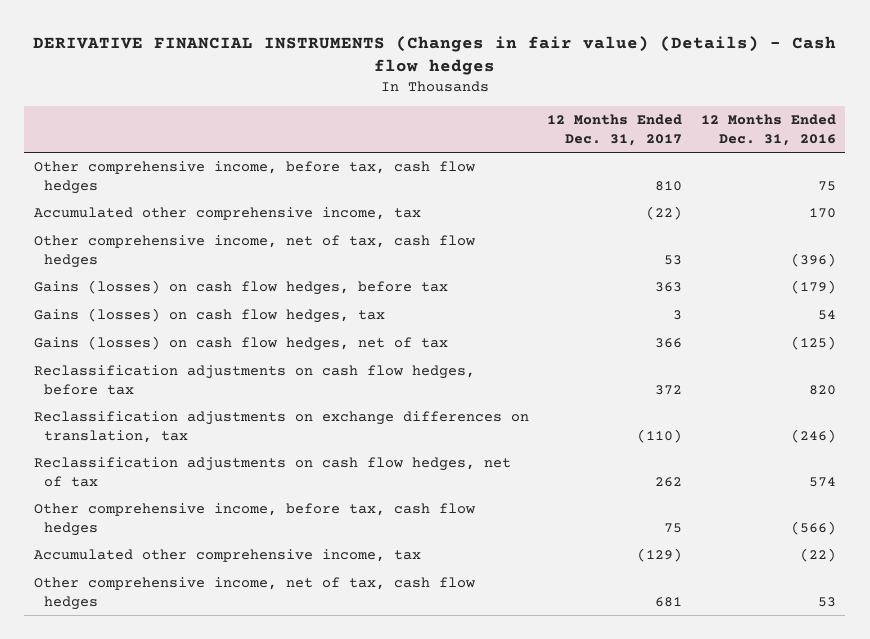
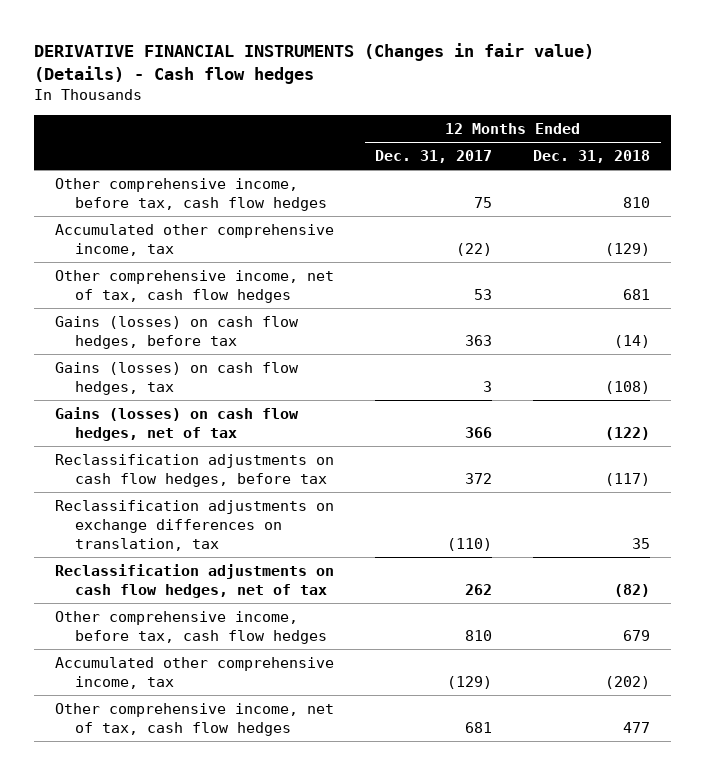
[700,114,836,147] 12 Months Ended Dec. 31, 2016 -> none
none -> [533,150,651,164] Dec. 31, 2018
[33,503,476,536] Other comprehensive income, before tax, cash flow hedges -> [55,177,327,211] Other comprehensive income, before tax, cash flow hedges
[33,161,476,194] Other comprehensive income, before tax, cash flow hedges -> [55,610,327,644] Other comprehensive income, before tax, cash flow hedges

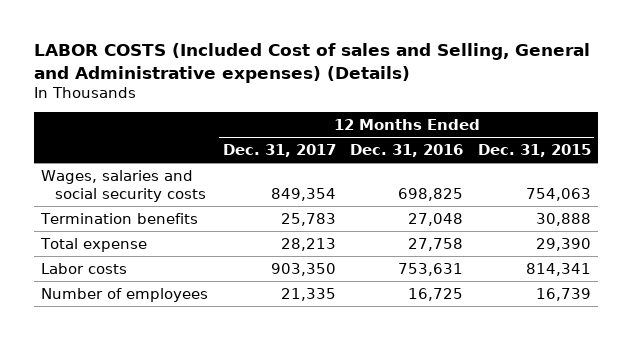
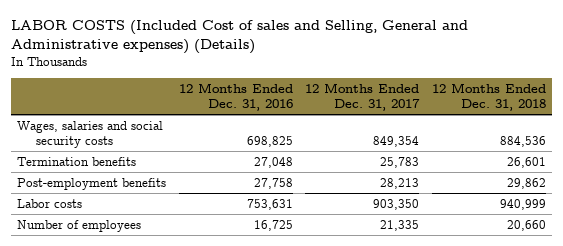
[477,143,591,157] Dec. 31, 2015 -> none
none -> [431,83,546,111] 12 Months Ended Dec. 31, 2018
[40,237,148,252] Total expense -> [16,177,166,190] Post-employment benefits

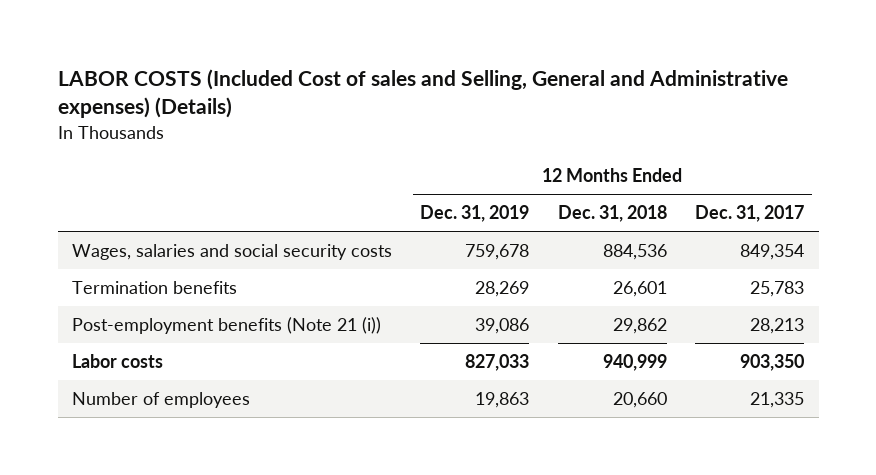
[178,83,293,111] 12 Months Ended Dec. 31, 2016 -> none
none -> [420,205,530,223] Dec. 31, 2019
[16,177,166,190] Post-employment benefits -> [71,317,381,335] Post-employment benefits (Note 21 (i))

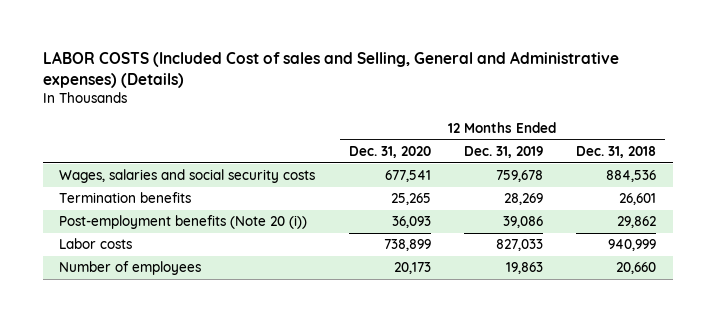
[695,205,805,223] Dec. 31, 2017 -> none
none -> [348,145,431,158] Dec. 31, 2020
[71,317,381,335] Post-employment benefits (Note 21 (i)) -> [59,215,308,230] Post-employment benefits (Note 20 (i))

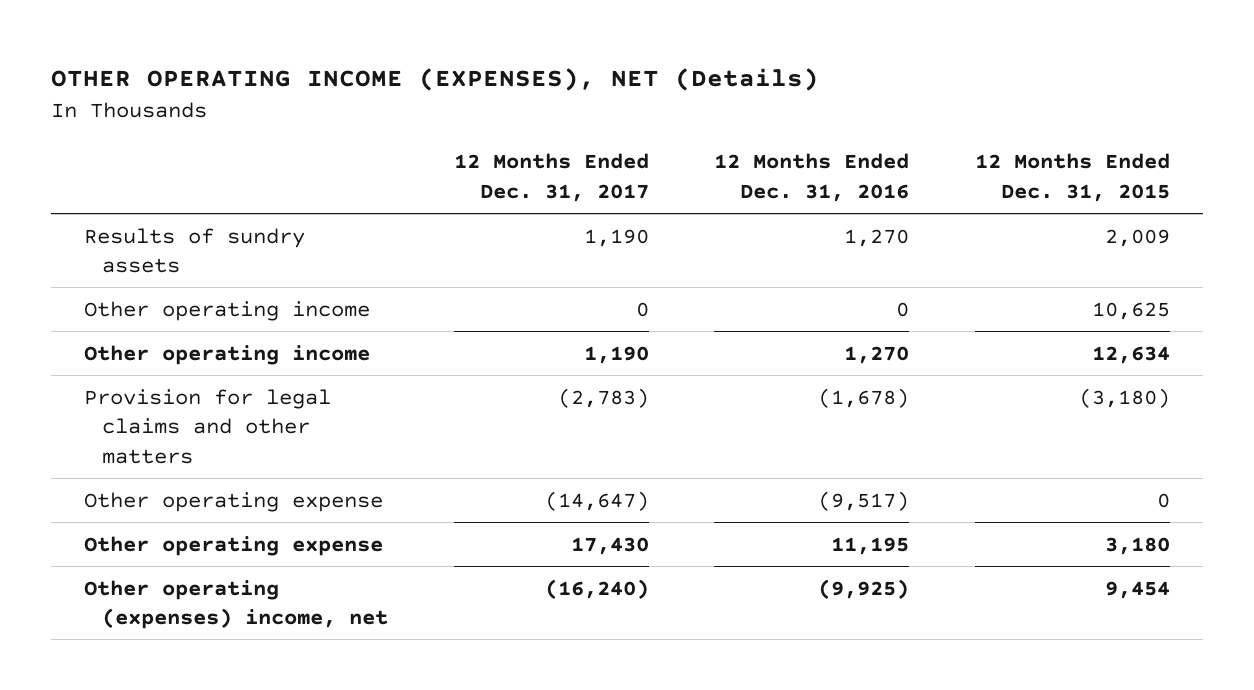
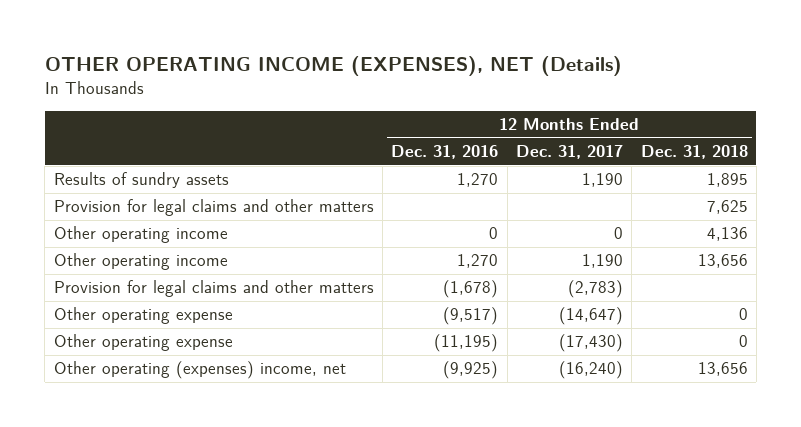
[974,153,1170,202] 12 Months Ended Dec. 31, 2015 -> none
none -> [640,145,748,160] Dec. 31, 2018
none -> [53,199,374,217] Provision for legal claims and other matters
[570,536,649,555] 17,430 -> [558,334,623,353] (17,430)
[831,536,910,555] 11,195 -> [434,334,499,353] (11,195)

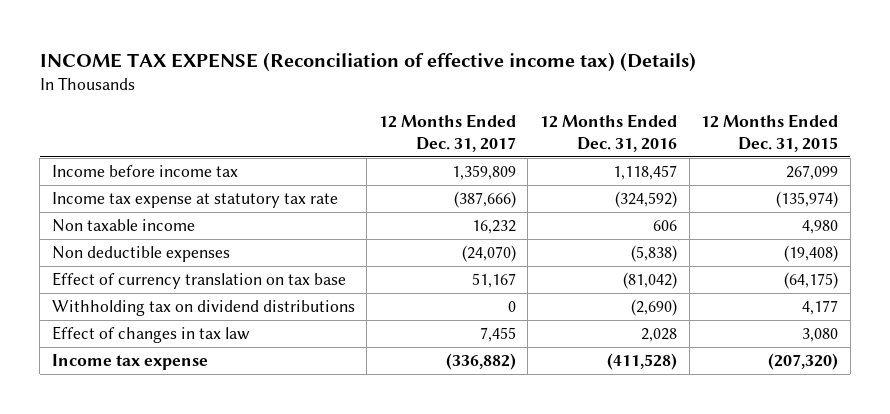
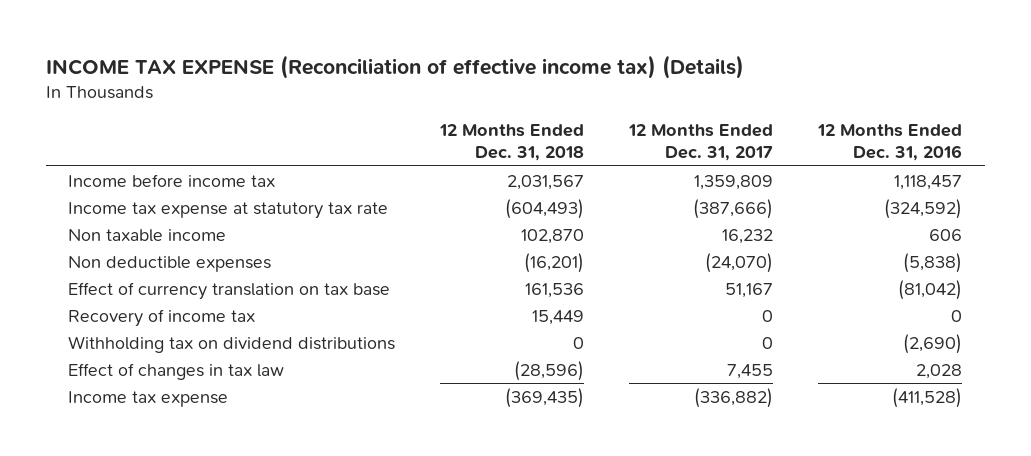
[701,113,839,152] 12 Months Ended Dec. 31, 2015 -> none
none -> [439,123,585,162] 12 Months Ended Dec. 31, 2018
none -> [68,308,256,327] Recovery of income tax

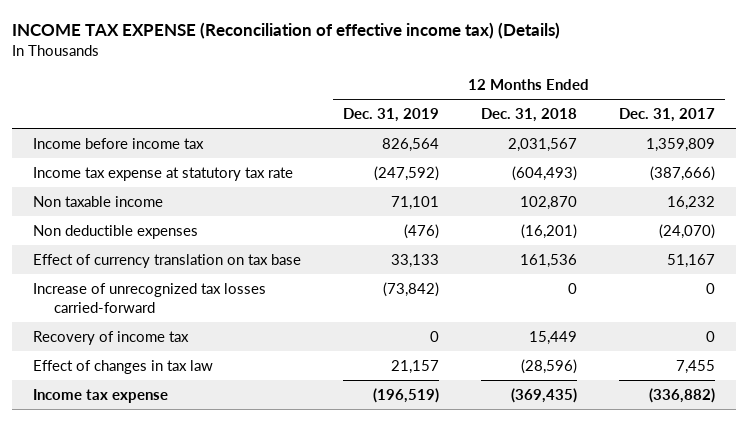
[817,123,963,162] 12 Months Ended Dec. 31, 2016 -> none
none -> [343,108,440,123] Dec. 31, 2019
none -> [33,282,267,313] Increase of unrecognized tax losses carried-forward
[68,335,396,353] Withholding tax on dividend distributions -> none

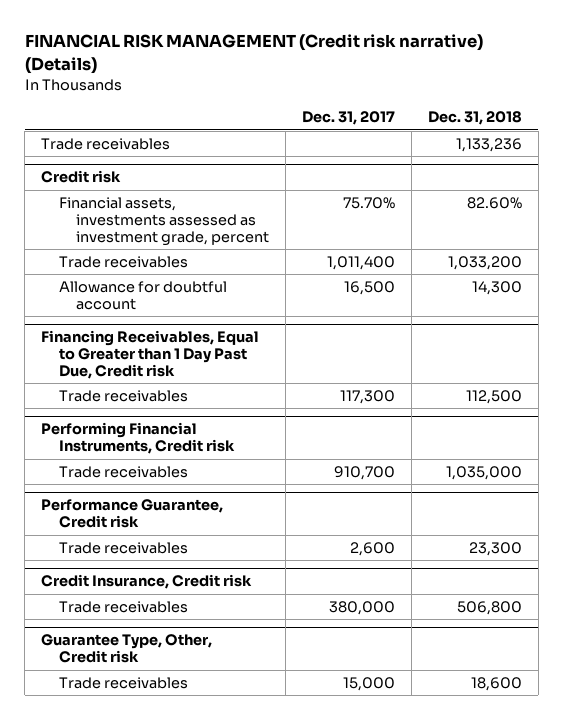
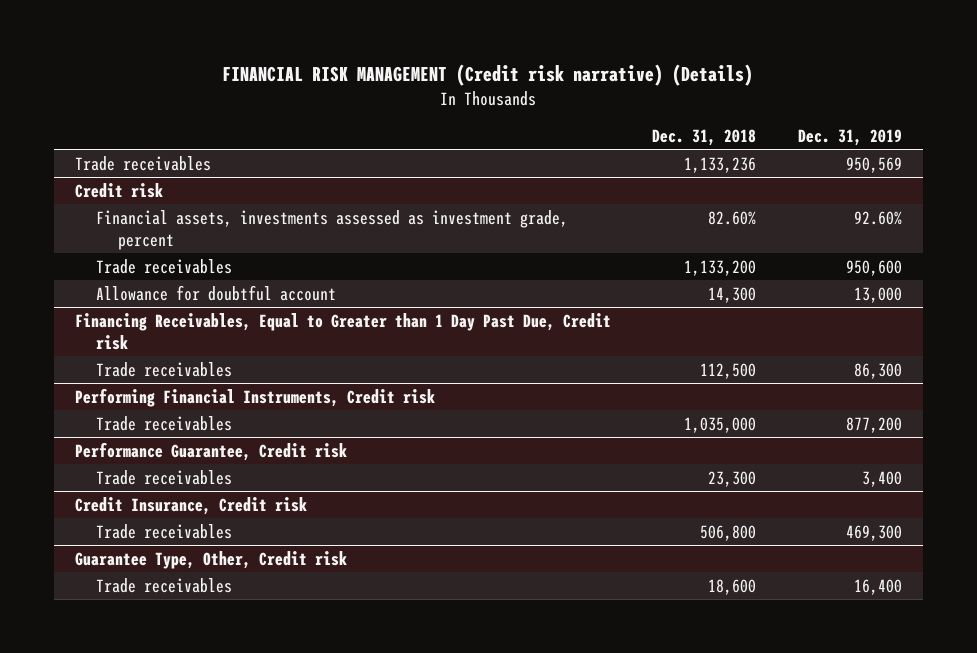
[302,111,396,126] Dec. 31, 2017 -> none
none -> [797,128,902,146] Dec. 31, 2019
[447,256,522,271] 1,033,200 -> [684,259,757,276] 1,133,200

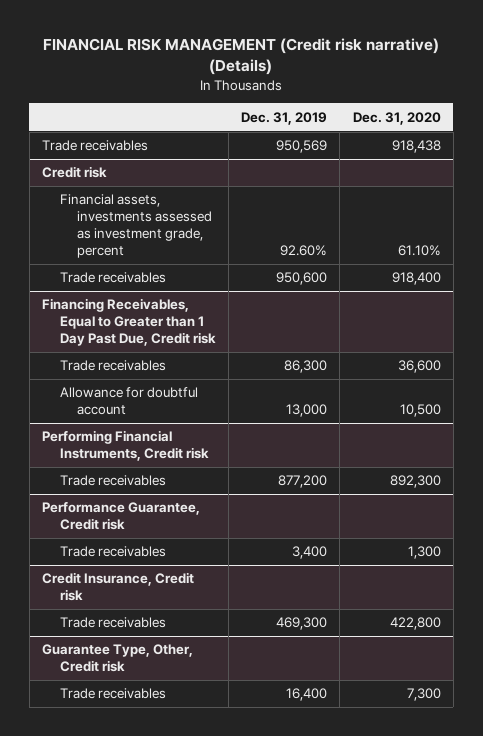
[652,128,757,146] Dec. 31, 2018 -> none
none -> [352,111,441,125] Dec. 31, 2020
[96,284,337,301] Allowance for doubtful account -> none
none -> [59,387,198,416] Allowance for doubtful account

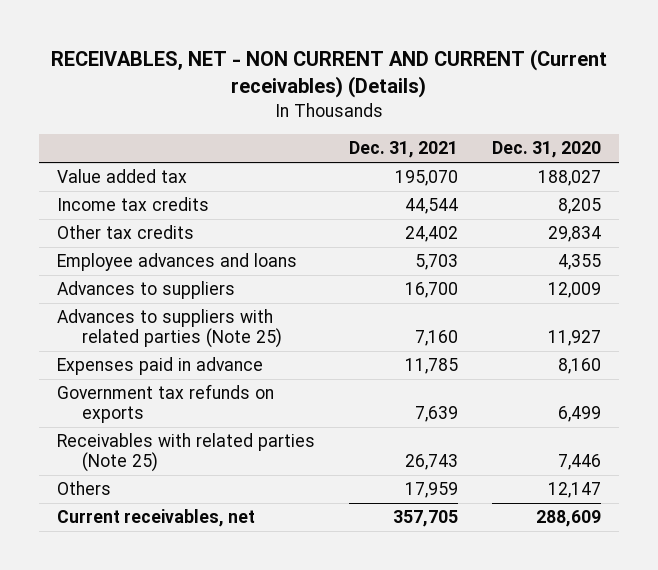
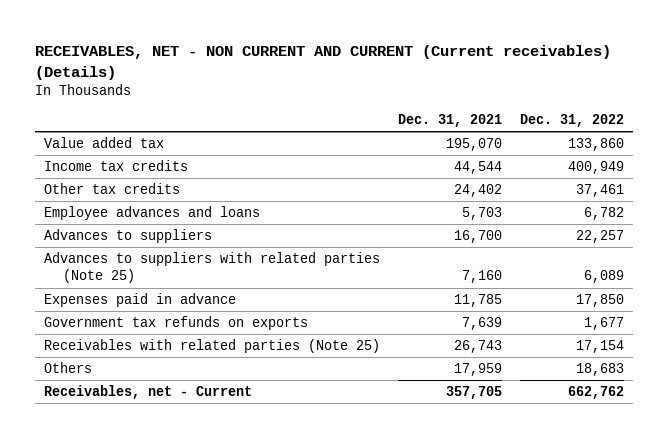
[492,141,602,159] Dec. 31, 2020 -> none
none -> [520,114,625,128] Dec. 31, 2022
[56,509,255,528] Current receivables, net -> [44,385,253,400] Receivables, net - Current

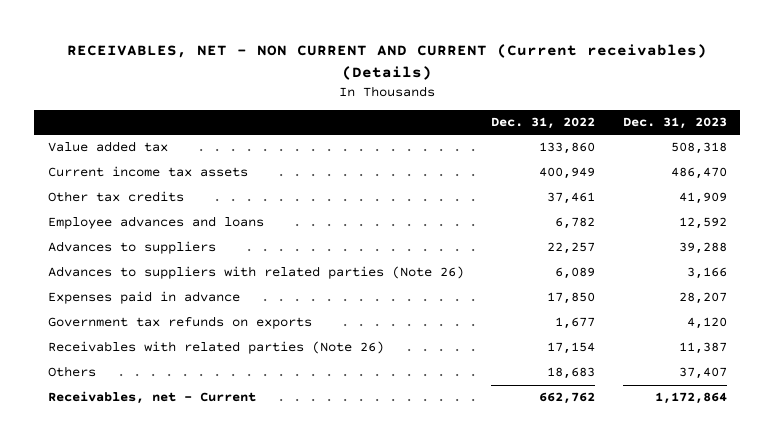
[398,114,503,128] Dec. 31, 2021 -> none
none -> [622,117,727,130] Dec. 31, 2023
[44,160,189,172] Income tax credits -> [47,166,248,178] Current income tax assets
[44,252,381,284] Advances to suppliers with related parties (Note 25) -> [47,266,464,280] Advances to suppliers with related parties (Note 26)
[44,339,381,354] Receivables with related parties (Note 25) -> [47,341,384,355] Receivables with related parties (Note 26)

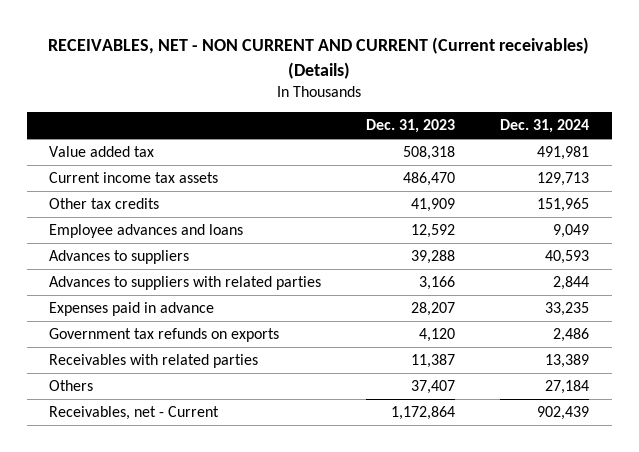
[491,117,596,130] Dec. 31, 2022 -> none
none -> [500,119,590,134] Dec. 31, 2024
[47,266,464,280] Advances to suppliers with related parties (Note 26) -> [49,275,322,290] Advances to suppliers with related parties
[47,341,384,355] Receivables with related parties (Note 26) -> [49,353,259,368] Receivables with related parties

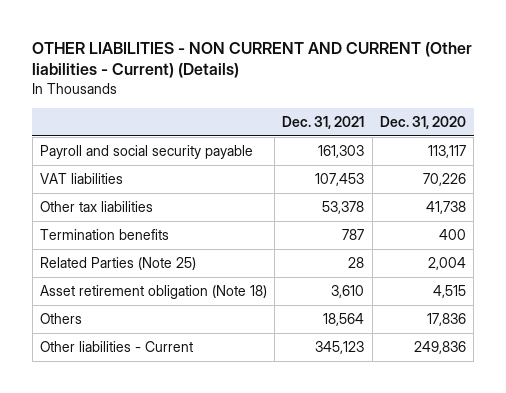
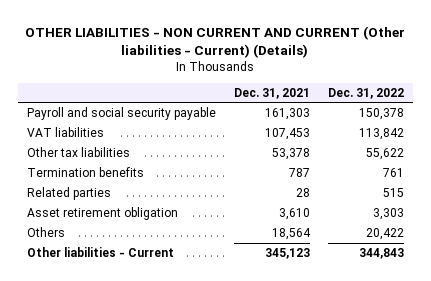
[380,115,467,129] Dec. 31, 2020 -> none
none -> [327,87,404,99] Dec. 31, 2022
[39,257,196,271] Related Parties (Note 25) -> [27,187,112,201] Related parties
[39,285,267,300] Asset retirement obligation (Note 18) -> [27,207,179,221] Asset retirement obligation

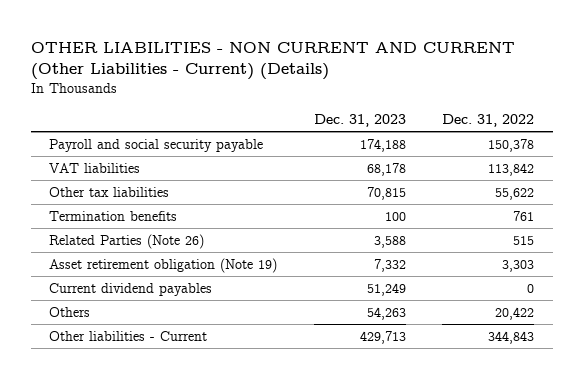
[25,25,406,58] OTHER LIABILITIES - NON CURRENT AND CURRENT (Other liabilities - Current) (Details) -> [31,41,516,81] OTHER LIABILITIES - NON CURRENT AND CURRENT (Other Liabilities - Current) (Details)
[233,87,310,99] Dec. 31, 2021 -> none
none -> [313,113,406,127] Dec. 31, 2023
[27,187,112,201] Related parties -> [49,233,205,249] Related Parties (Note 26)
[27,207,179,221] Asset retirement obligation -> [49,257,278,273] Asset retirement obligation (Note 19)
none -> [49,282,213,296] Current dividend payables

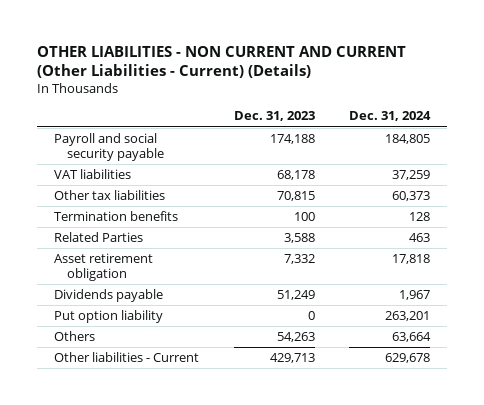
[442,113,535,127] Dec. 31, 2022 -> none
none -> [348,111,431,122] Dec. 31, 2024
[49,233,205,249] Related Parties (Note 26) -> [54,231,144,242] Related Parties
[49,257,278,273] Asset retirement obligation (Note 19) -> [54,252,154,281] Asset retirement obligation
[49,282,213,296] Current dividend payables -> [54,288,164,302] Dividends payable
none -> [54,309,164,323] Put option liability

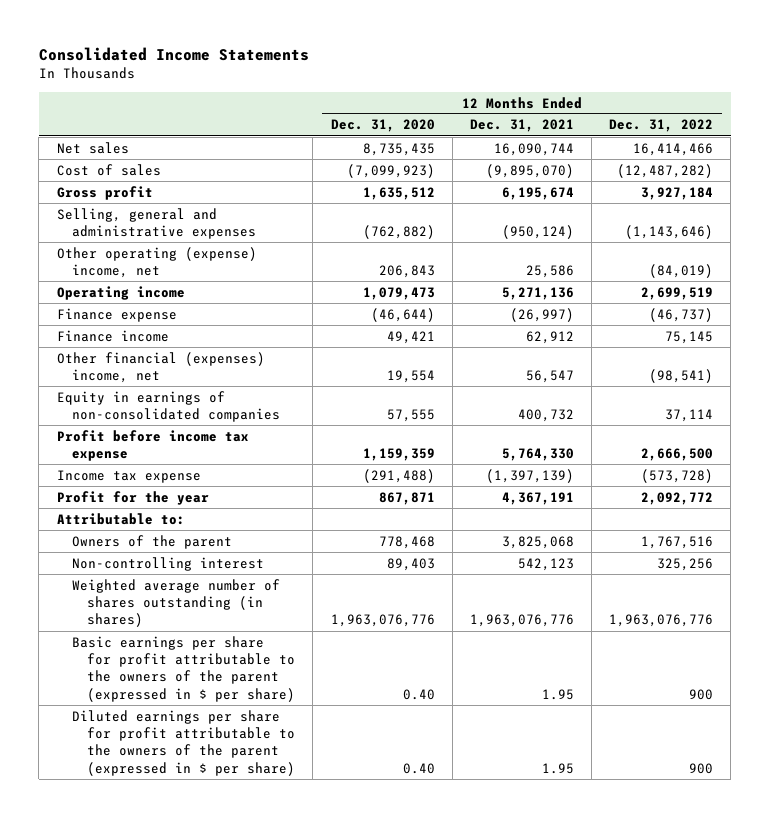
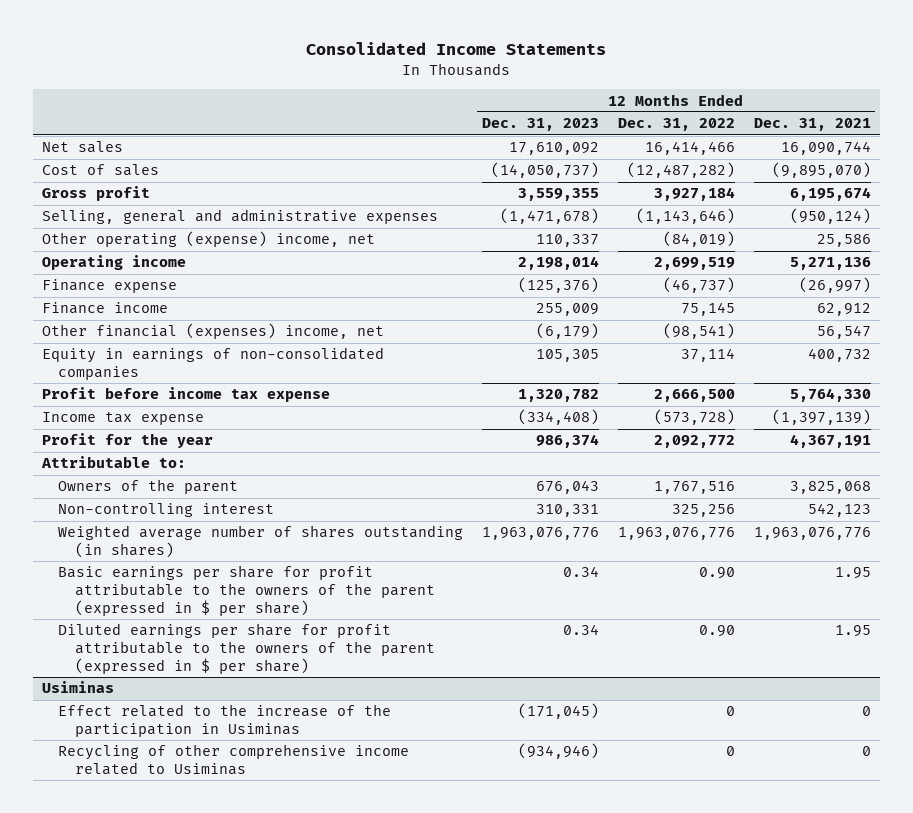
[330,119,435,133] Dec. 31, 2020 -> none
none -> [482,118,600,132] Dec. 31, 2023
[689,688,714,700] 900 -> [698,567,735,580] 0.90
[689,762,714,774] 900 -> [698,625,735,638] 0.90
none -> [42,681,115,694] Usiminas
none -> [58,704,392,738] Effect related to the increase of the participation in Usiminas
none -> [58,744,410,776] Recycling of other comprehensive income related to Usiminas

